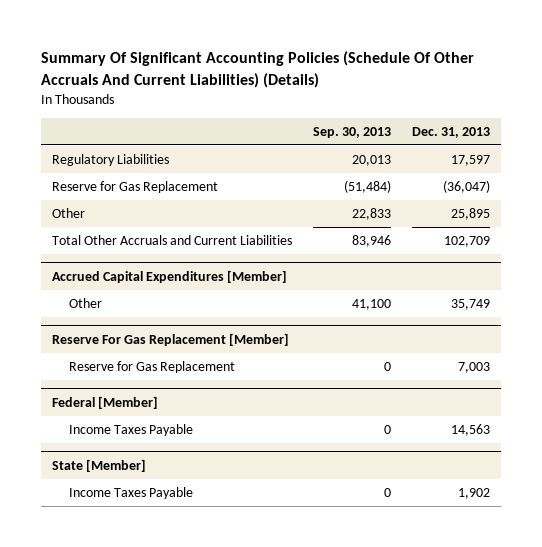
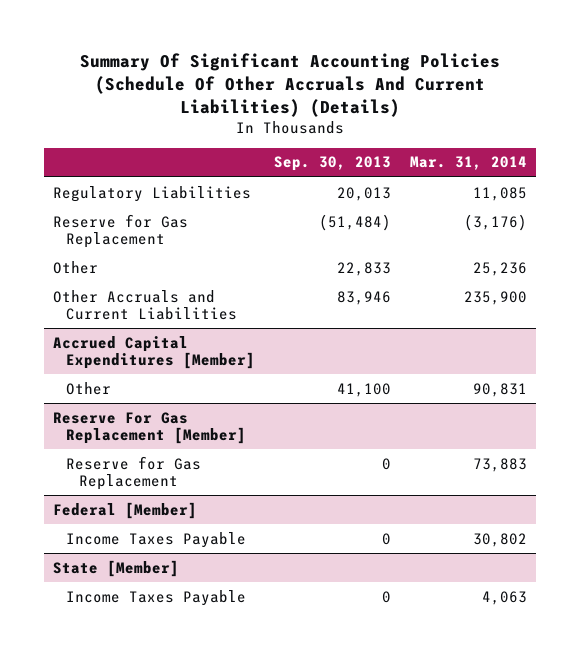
[412,127,491,139] Dec. 31, 2013 -> none
none -> [409,156,527,171] Mar. 31, 2014
[51,235,292,246] Total Other Accruals and Current Liabilities -> [53,289,238,320] Other Accruals and Current Liabilities

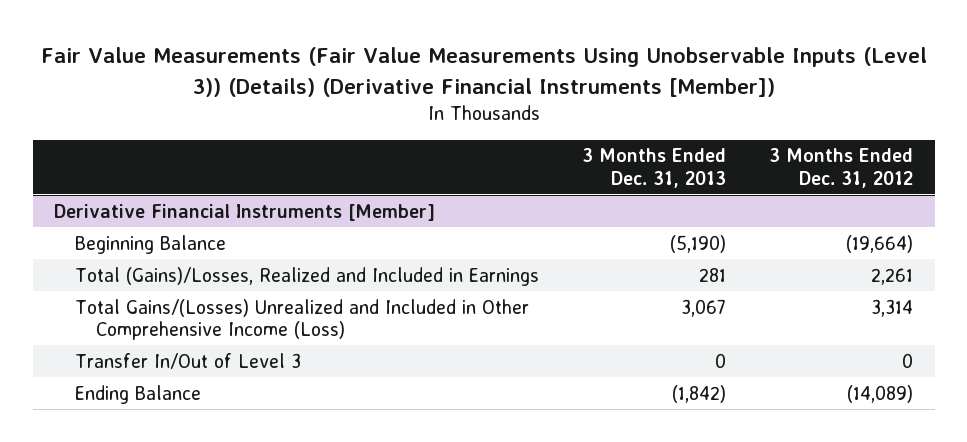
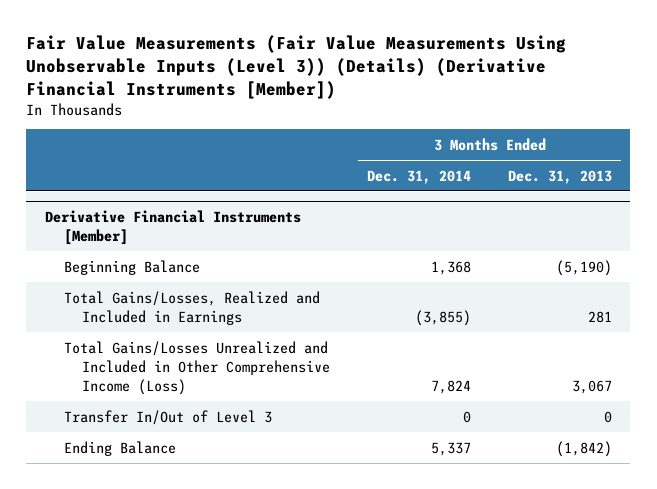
[769,148,914,188] 3 Months Ended Dec. 31, 2012 -> none
none -> [367,169,472,184] Dec. 31, 2014
[74,266,539,286] Total (Gains)/Losses, Realized and Included in Earnings -> [63,290,320,325] Total Gains/Losses, Realized and Included in Earnings
[74,298,529,341] Total Gains/(Losses) Unrealized and Included in Other Comprehensive Income (Loss) -> [63,340,331,395] Total Gains/Losses Unrealized and Included in Other Comprehensive Income (Loss)

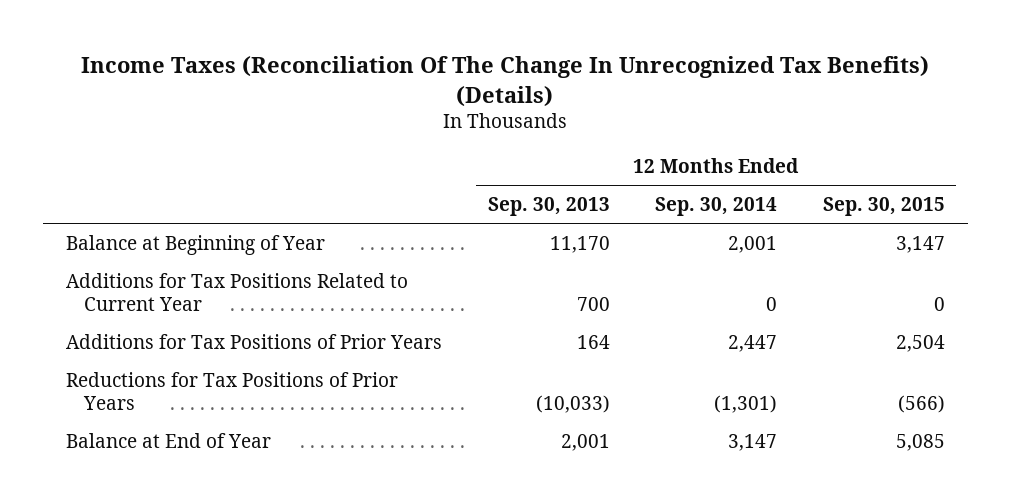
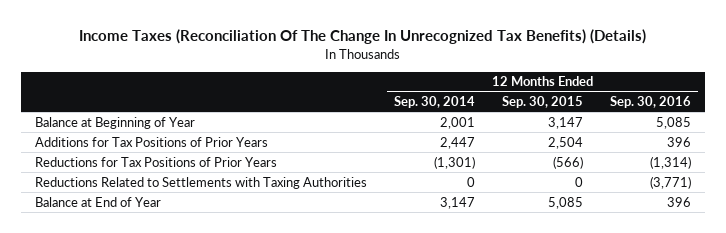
[487,197,610,217] Sep. 30, 2013 -> none
none -> [610,96,692,109] Sep. 30, 2016
[66,272,409,312] Additions for Tax Positions Related to Current Year -> none
none -> [34,176,367,189] Reductions Related to Settlements with Taxing Authorities

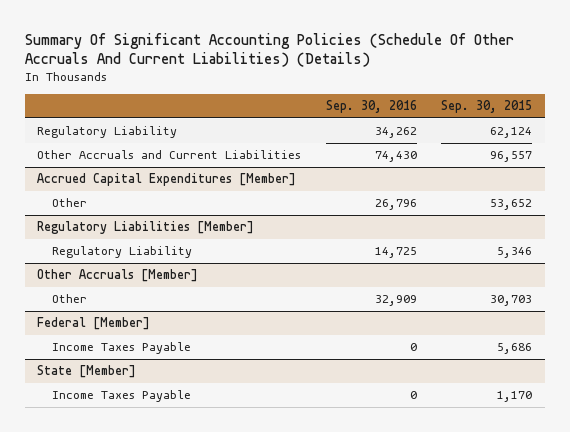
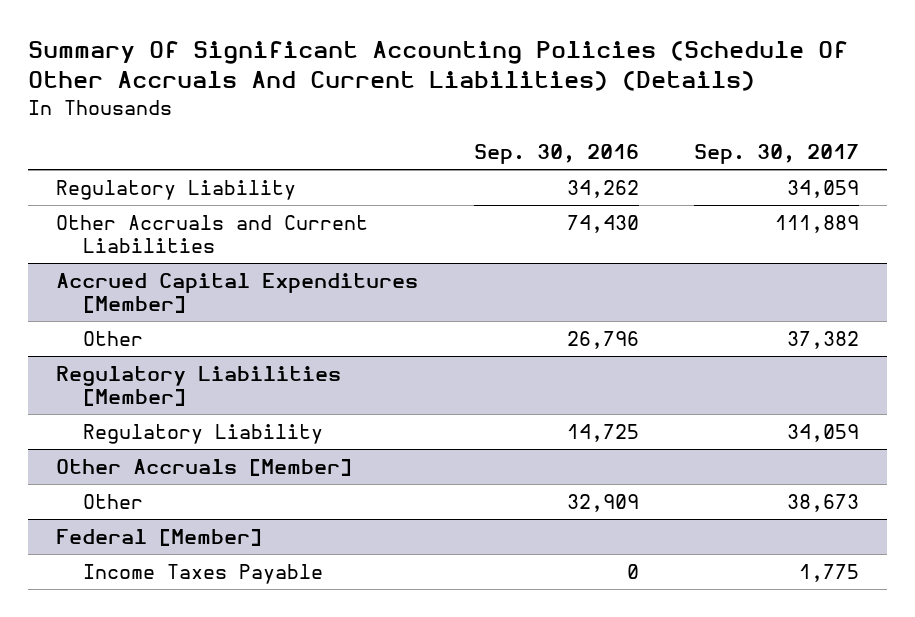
[441,100,533,114] Sep. 30, 2015 -> none
none -> [694,144,860,165] Sep. 30, 2017
[37,365,137,379] State [Member] -> none
[51,390,191,403] Income Taxes Payable -> none

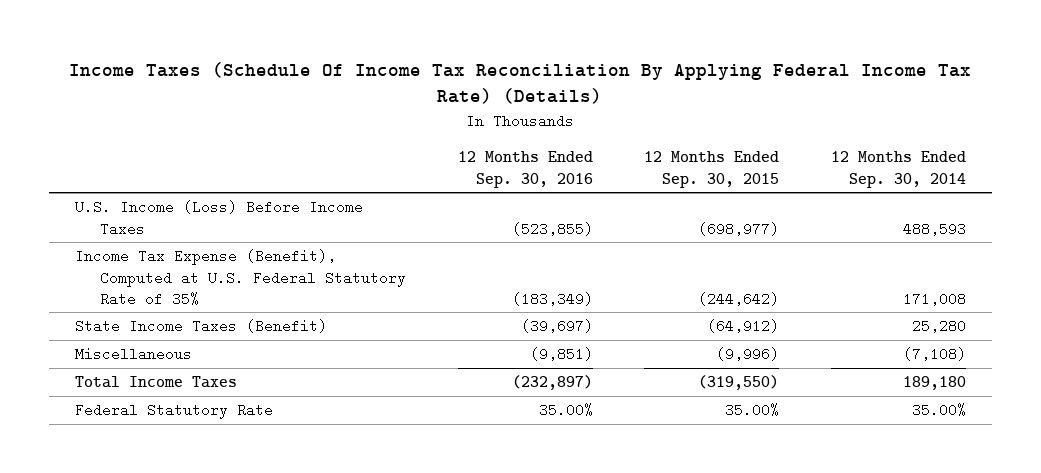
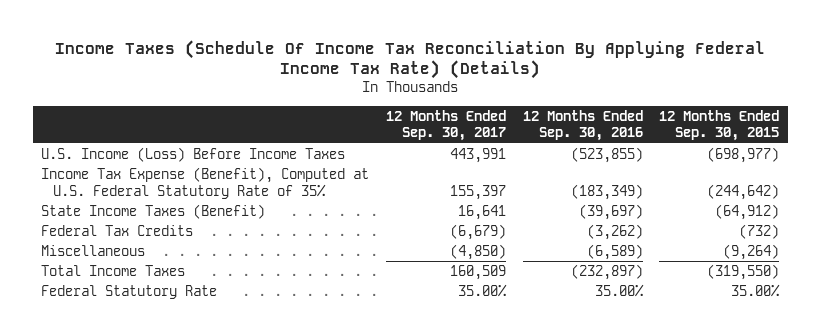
[830,151,966,188] 12 Months Ended Sep. 30, 2014 -> none
none -> [386,109,507,142] 12 Months Ended Sep. 30, 2017
none -> [41,224,194,236] Federal Tax Credits
[529,347,593,362] (9,851) -> [586,243,643,260] (6,589)
[716,347,780,362] (9,996) -> [723,243,780,260] (9,264)

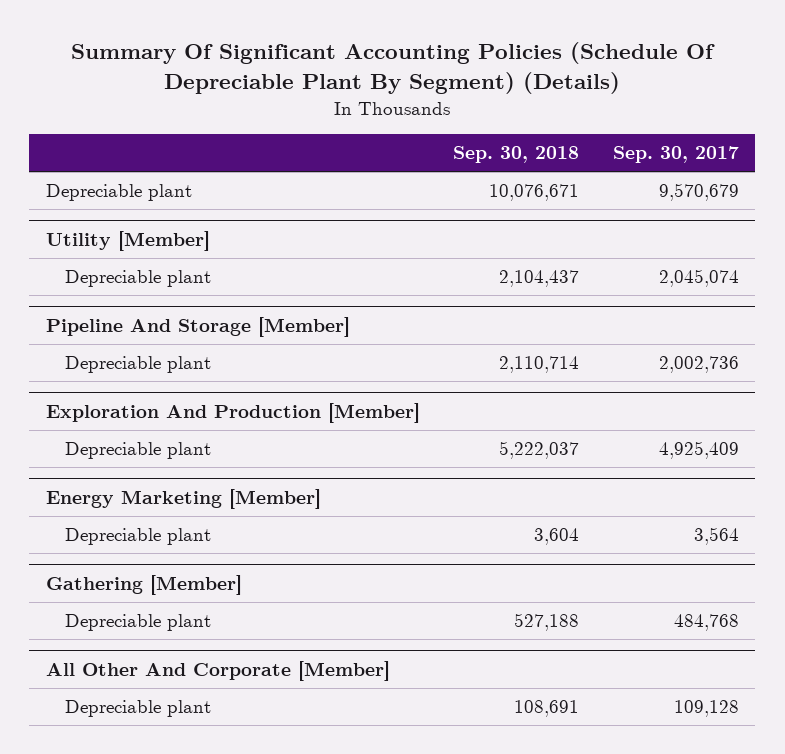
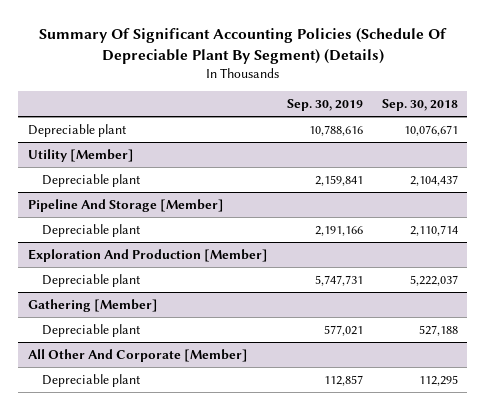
[612,146,739,164] Sep. 30, 2017 -> none
none -> [286,99,363,112] Sep. 30, 2019
[45,488,321,509] Energy Marketing [Member] -> none
[65,528,212,546] Depreciable plant -> none
[514,700,580,718] 108,691 -> [418,374,458,386] 112,295

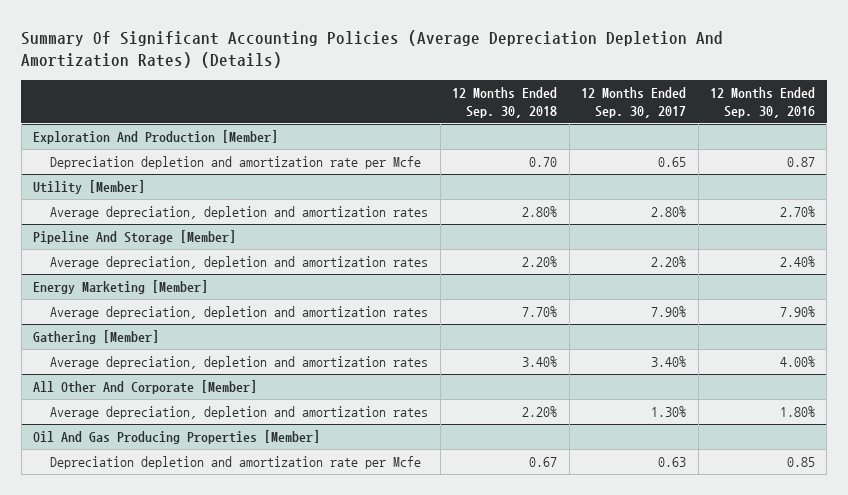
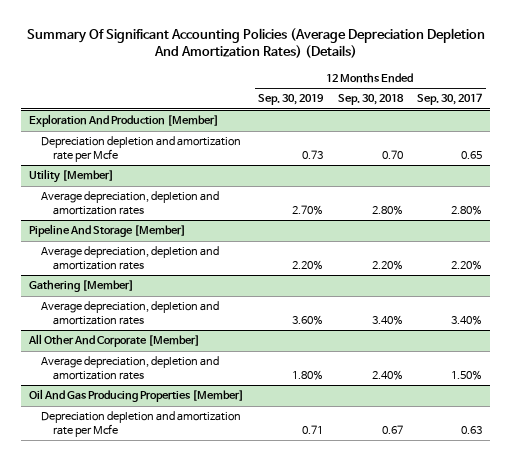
[709,86,815,118] 12 Months Ended Sep. 30, 2016 -> none
none -> [258,94,325,106] Sep. 30, 2019
[33,279,209,294] Energy Marketing [Member] -> none
[50,305,429,319] Average depreciation, depletion and amortization rates -> none
[522,405,558,417] 2.20% -> [371,369,403,380] 2.40%
[651,405,687,417] 1.30% -> [451,369,483,380] 1.50%

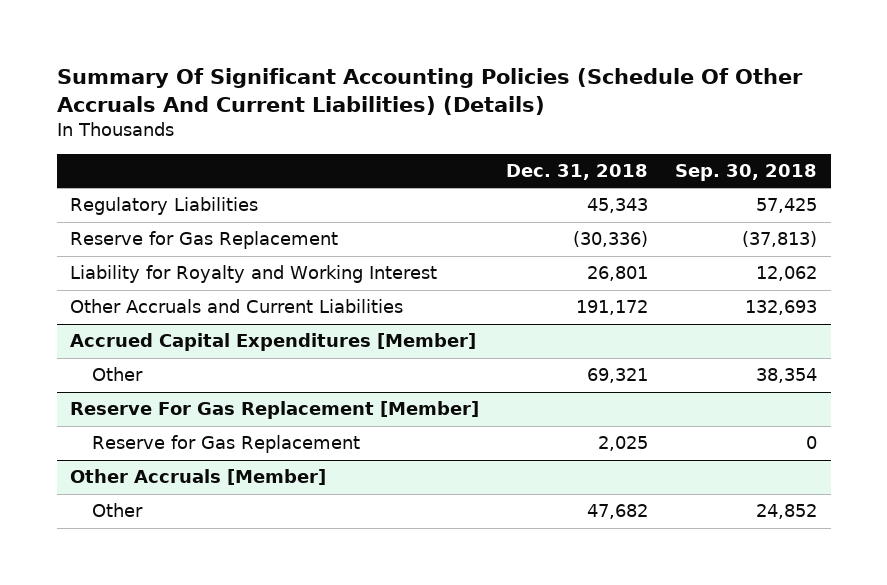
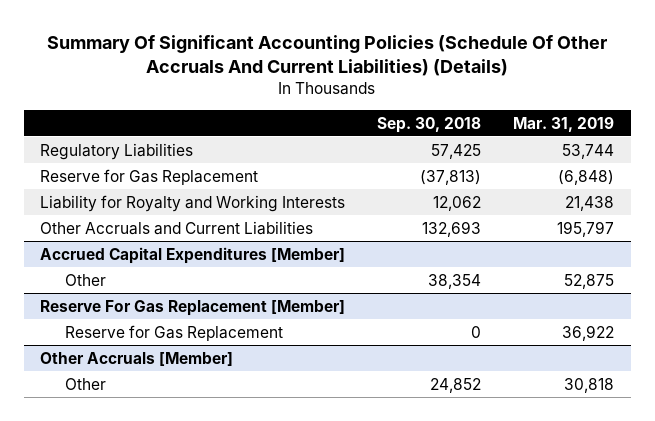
[506,163,649,180] Dec. 31, 2018 -> none
none -> [513,116,615,132] Mar. 31, 2019
[70,265,438,284] Liability for Royalty and Working Interest -> [40,194,346,212] Liability for Royalty and Working Interests

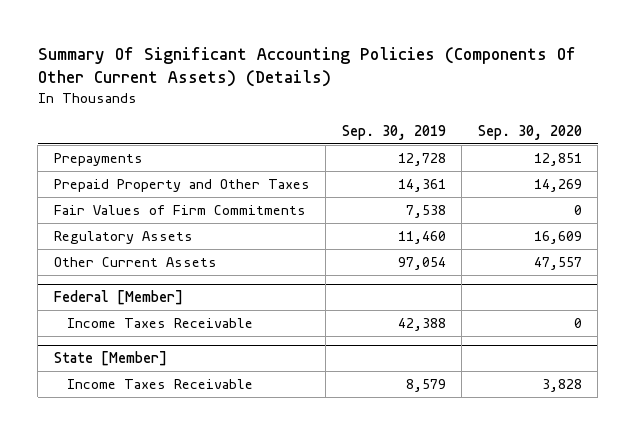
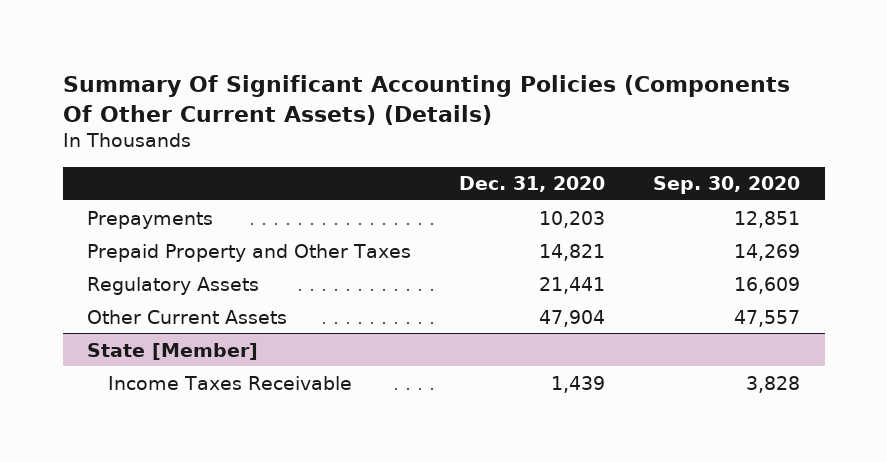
[341,124,446,140] Sep. 30, 2019 -> none
none -> [459,176,606,193] Dec. 31, 2020
[53,205,306,216] Fair Values of Firm Commitments -> none
[53,290,183,306] Federal [Member] -> none
[67,318,254,329] Income Taxes Receivable -> none

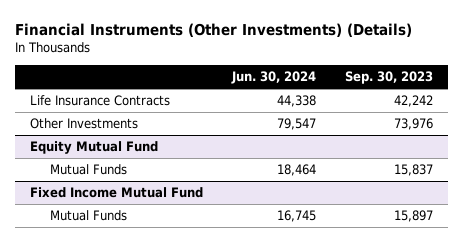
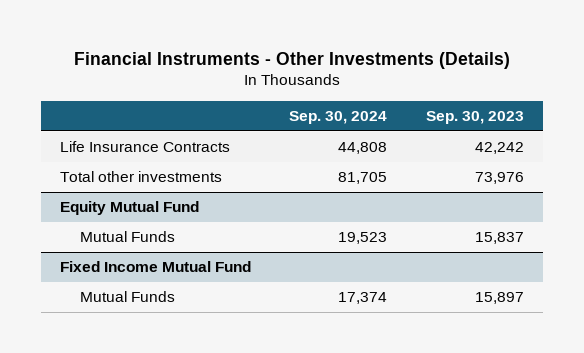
[14,22,412,37] Financial Instruments (Other Investments) (Details) -> [73,51,510,69] Financial Instruments - Other Investments (Details)
[230,71,316,85] Jun. 30, 2024 -> none
none -> [289,110,388,124] Sep. 30, 2024
[29,118,138,130] Other Investments -> [60,171,223,183] Total other investments

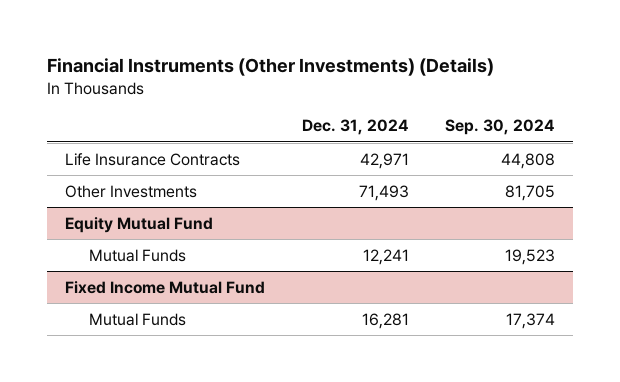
[73,51,510,69] Financial Instruments - Other Investments (Details) -> [47,58,495,77] Financial Instruments (Other Investments) (Details)
[425,110,524,124] Sep. 30, 2023 -> none
none -> [301,119,409,136] Dec. 31, 2024
[60,171,223,183] Total other investments -> [65,184,198,198] Other Investments

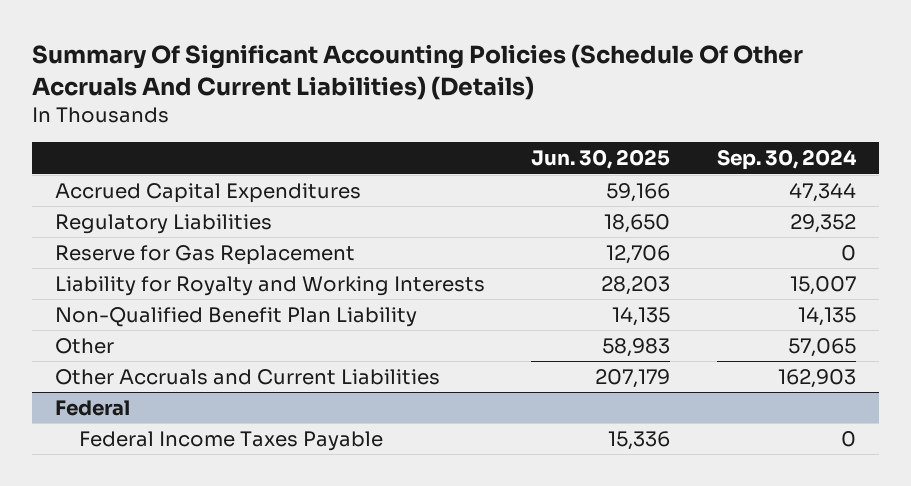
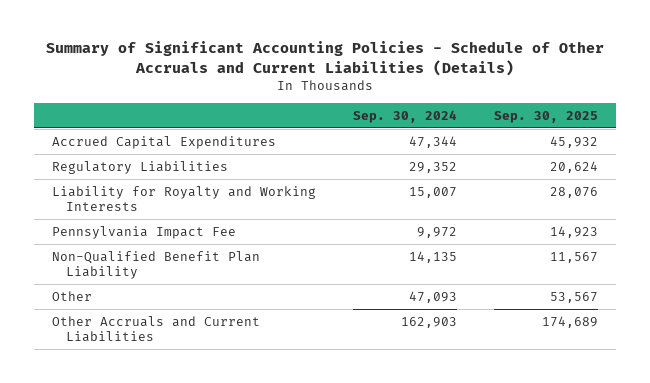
[31,44,803,100] Summary Of Significant Accounting Policies (Schedule Of Other Accruals And Current Liabilities) (Details) -> [45,41,604,76] Summary of Significant Accounting Policies - Schedule of Other Accruals and Current Liabilities (Details)
[531,149,671,170] Jun. 30, 2025 -> none
none -> [493,110,598,123] Sep. 30, 2025
[54,245,355,266] Reserve for Gas Replacement -> none
none -> [52,225,237,239] Pennsylvania Impact Fee
[787,338,856,358] 57,065 -> [408,290,457,303] 47,093
[54,400,130,417] Federal -> none
[78,431,383,452] Federal Income Taxes Payable -> none

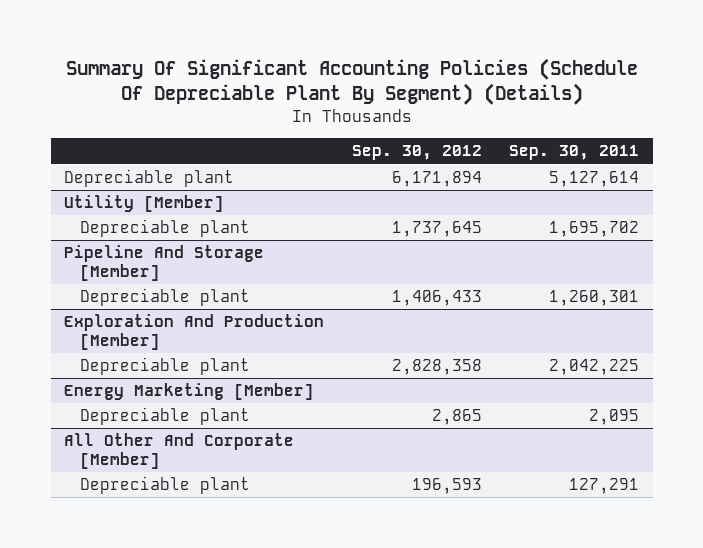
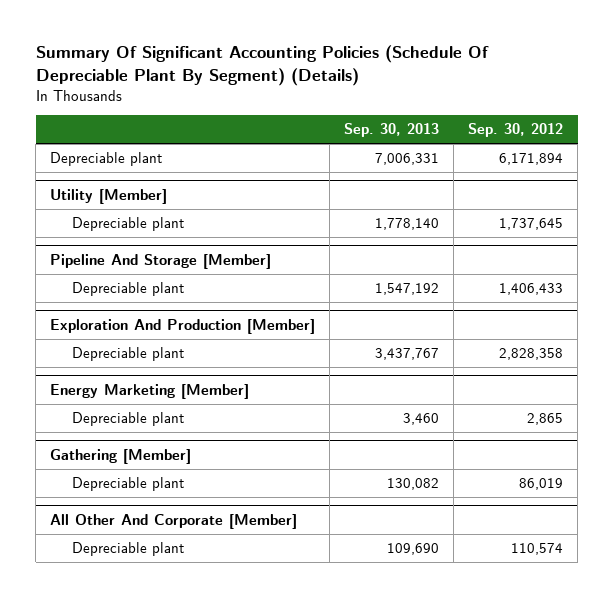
[509,145,640,161] Sep. 30, 2011 -> none
none -> [344,123,440,138] Sep. 30, 2013
none -> [50,448,192,464] Gathering [Member]
none -> [72,477,185,492] Depreciable plant
[411,478,482,495] 196,593 -> [511,543,564,556] 110,574

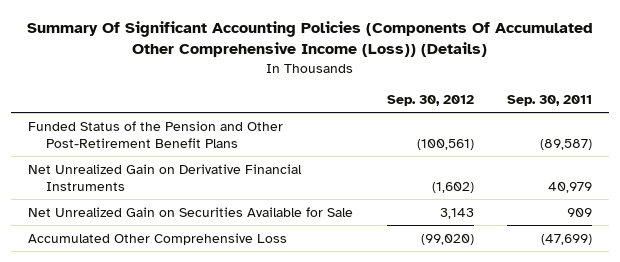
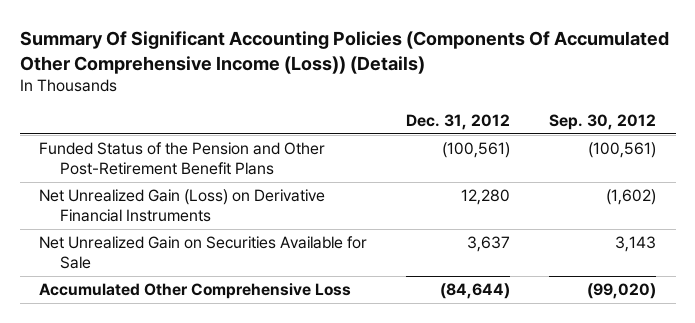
[507,94,593,106] Sep. 30, 2011 -> none
none -> [406,114,511,131] Dec. 31, 2012
[28,163,303,191] Net Unrealized Gain on Derivative Financial Instruments -> [39,189,326,222] Net Unrealized Gain (Loss) on Derivative Financial Instruments

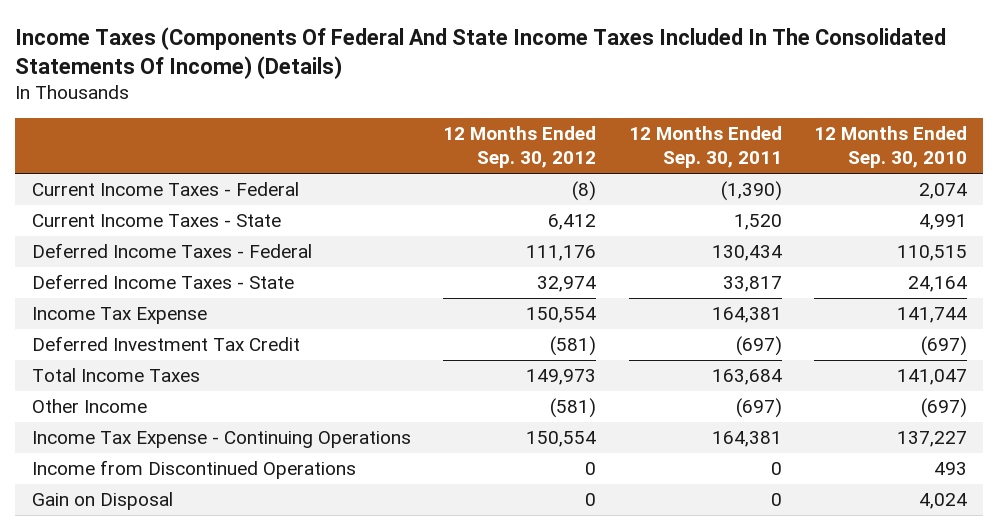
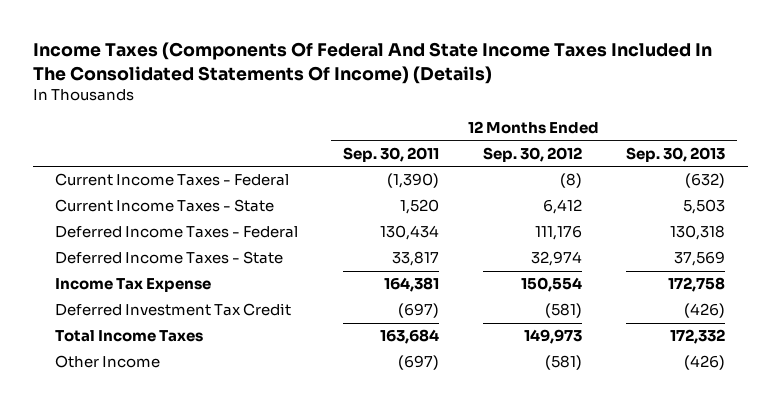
[814,126,968,169] 12 Months Ended Sep. 30, 2010 -> none
none -> [626,147,726,163] Sep. 30, 2013
[31,431,411,449] Income Tax Expense - Continuing Operations -> none
[31,460,356,480] Income from Discontinued Operations -> none
[31,492,173,511] Gain on Disposal -> none

